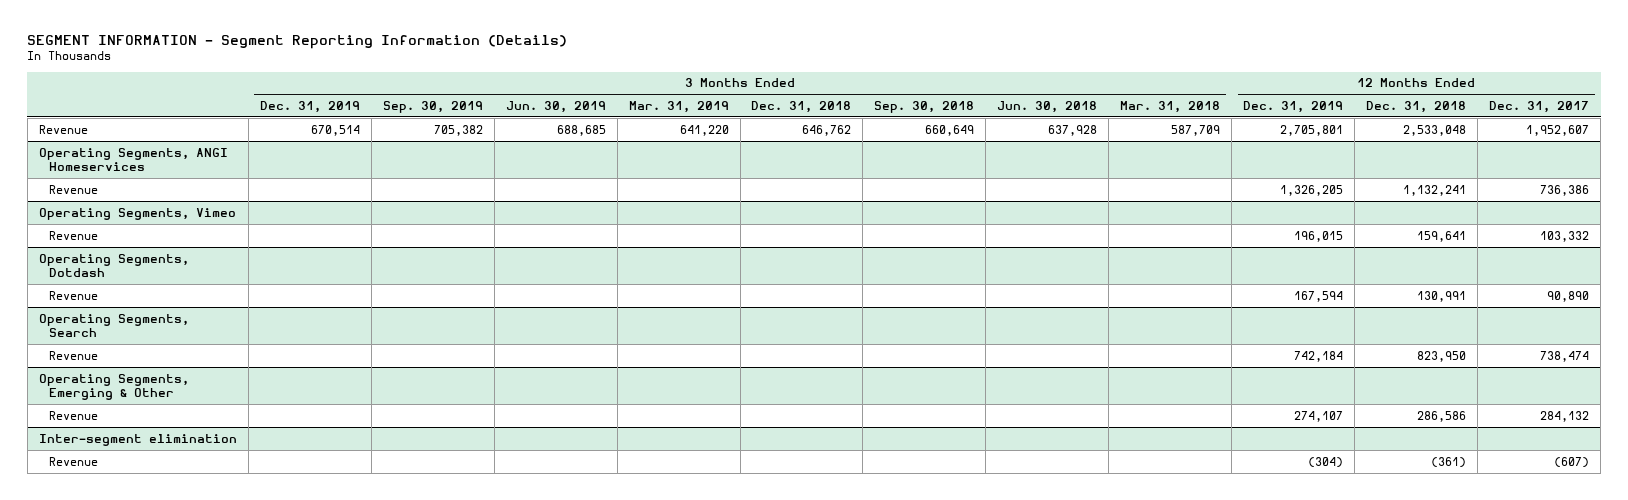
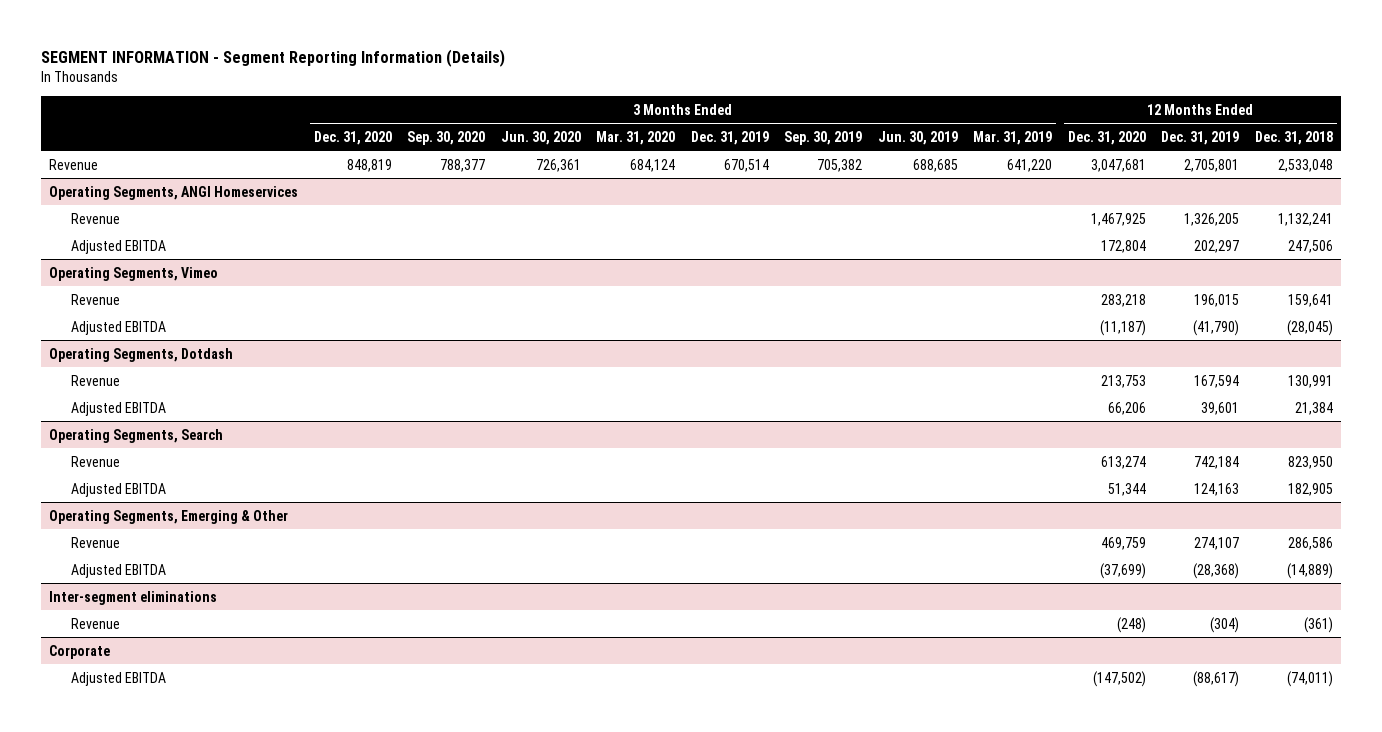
[751,100,852,113] Dec. 31, 2018 -> none
[874,100,975,113] Sep. 30, 2018 -> none
[997,100,1098,113] Jun. 30, 2018 -> none
[1120,100,1221,113] Mar. 31, 2018 -> none
[1489,100,1590,113] Dec. 31, 2017 -> none
none -> [313,130,392,145] Dec. 31, 2020
none -> [407,130,486,145] Sep. 30, 2020
none -> [500,130,581,145] Jun. 30, 2020
none -> [596,130,676,145] Mar. 31, 2020
none -> [1067,130,1146,145] Dec. 31, 2020
none -> [71,239,167,254] Adjusted EBITDA
none -> [71,320,167,335] Adjusted EBITDA
none -> [71,401,167,416] Adjusted EBITDA
none -> [71,482,167,497] Adjusted EBITDA
none -> [71,563,167,578] Adjusted EBITDA
[38,433,237,446] Inter-segment elimination -> [48,590,217,605] Inter-segment eliminations
none -> [48,644,110,659] Corporate
none -> [71,671,167,686] Adjusted EBITDA

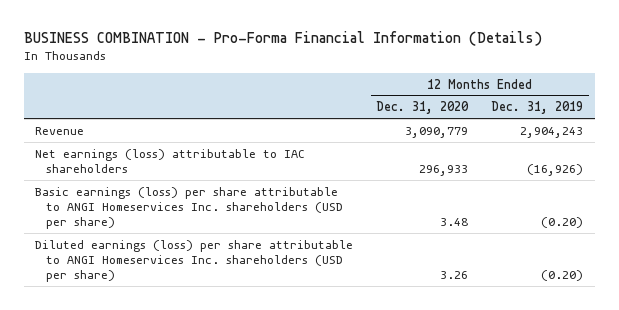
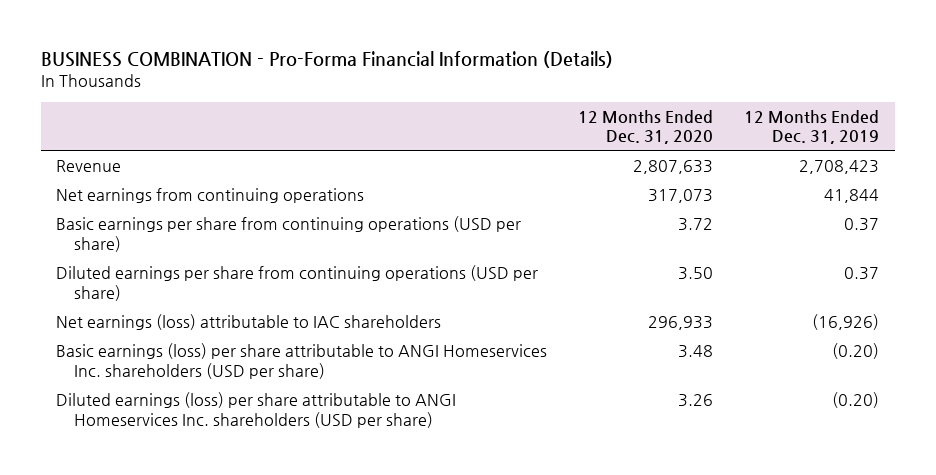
[405,126,469,138] 3,090,779 -> [633,159,714,174] 2,807,633
[520,126,584,138] 2,904,243 -> [799,159,880,174] 2,708,423
none -> [56,187,365,203] Net earnings from continuing operations
none -> [56,215,522,252] Basic earnings per share from continuing operations (USD per share)
none -> [56,264,539,301] Diluted earnings per share from continuing operations (USD per share)

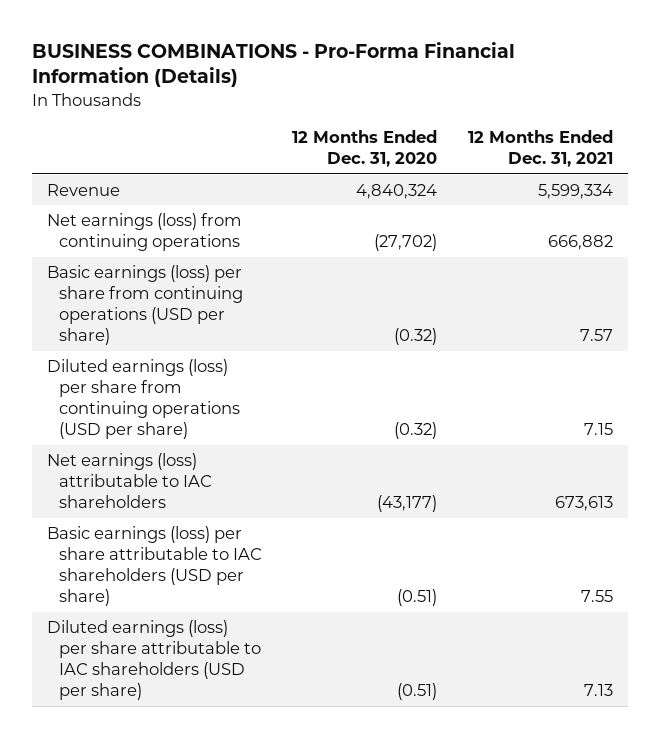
[40,50,613,68] BUSINESS COMBINATION - Pro-Forma Financial Information (Details) -> [31,41,515,88] BUSINESS COMBINATIONS - Pro-Forma Financial Information (Details)
[744,109,880,145] 12 Months Ended Dec. 31, 2019 -> none
none -> [468,130,614,168] 12 Months Ended Dec. 31, 2021
[633,159,714,174] 2,807,633 -> [356,184,438,200] 4,840,324
[56,187,365,203] Net earnings from continuing operations -> [47,213,243,252] Net earnings (loss) from continuing operations
[648,188,714,203] 317,073 -> [374,234,438,252] (27,702)
[56,215,522,252] Basic earnings per share from continuing operations (USD per share) -> [47,265,243,346] Basic earnings (loss) per share from continuing operations (USD per share)
[678,217,714,231] 3.72 -> [394,328,438,346] (0.32)
[56,264,539,301] Diluted earnings per share from continuing operations (USD per share) -> [47,359,240,440] Diluted earnings (loss) per share from continuing operations (USD per share)
[678,266,714,280] 3.50 -> [394,422,438,440] (0.32)
[648,315,714,330] 296,933 -> [377,495,438,513] (43,177)
[56,342,548,379] Basic earnings (loss) per share attributable to ANGI Homeservices Inc. shareholders (USD per share) -> [47,526,262,607] Basic earnings (loss) per share attributable to IAC shareholders (USD per share)
[678,344,714,358] 3.48 -> [397,589,438,607] (0.51)
[56,391,457,428] Diluted earnings (loss) per share attributable to ANGI Homeservices Inc. shareholders (USD per share) -> [47,620,261,701] Diluted earnings (loss) per share attributable to IAC shareholders (USD per share)
[678,393,714,407] 3.26 -> [397,683,438,701] (0.51)

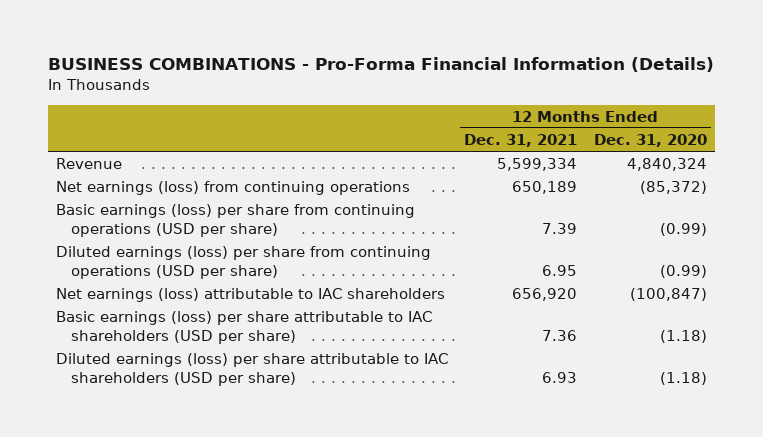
[374,234,438,252] (27,702) -> [639,180,707,194] (85,372)
[548,235,614,251] 666,882 -> [512,180,578,194] 650,189
[394,328,438,346] (0.32) -> [659,222,707,236] (0.99)
[580,329,614,342] 7.57 -> [542,222,578,234] 7.39
[394,422,438,440] (0.32) -> [659,264,707,278] (0.99)
[584,423,614,436] 7.15 -> [542,264,578,276] 6.95
[377,495,438,513] (43,177) -> [629,287,707,301] (100,847)
[555,496,614,512] 673,613 -> [512,287,578,301] 656,920
[397,589,438,607] (0.51) -> [659,329,707,343] (1.18)
[581,590,614,603] 7.55 -> [542,329,578,341] 7.36
[397,683,438,701] (0.51) -> [659,371,707,385] (1.18)
[584,684,614,697] 7.13 -> [542,371,578,383] 6.93

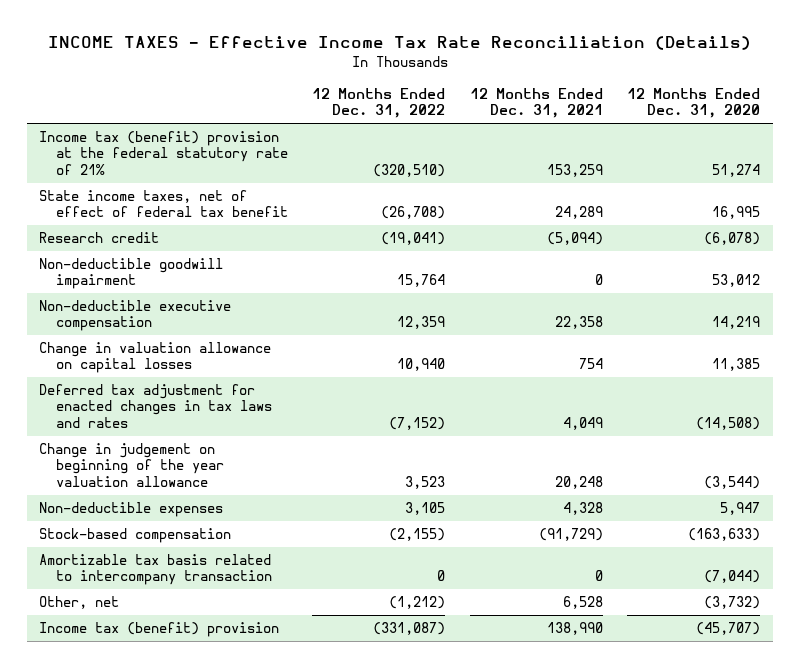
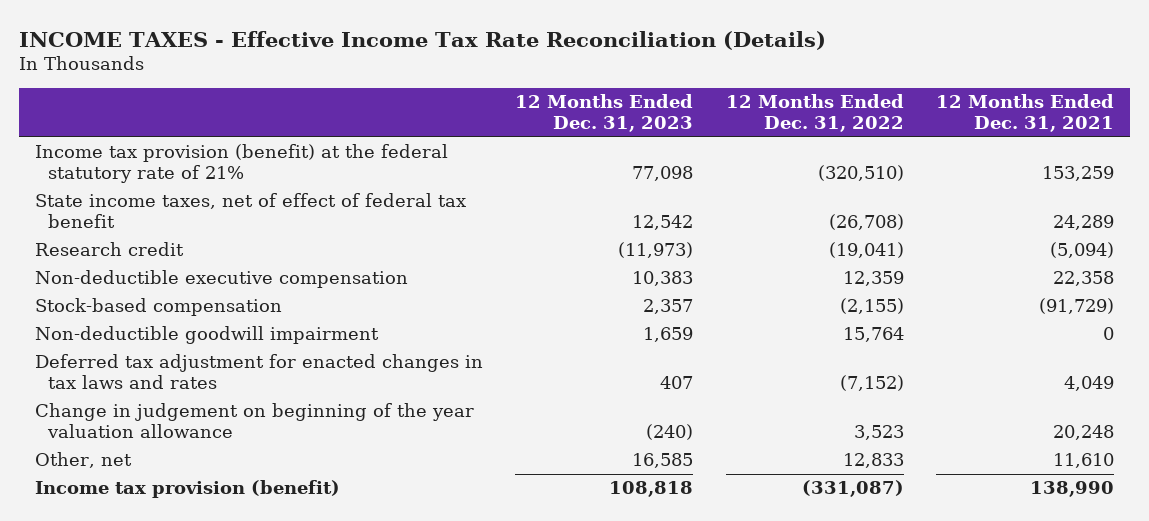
[627,88,761,119] 12 Months Ended Dec. 31, 2020 -> none
none -> [515,94,694,133] 12 Months Ended Dec. 31, 2023
[39,131,288,175] Income tax (benefit) provision at the federal statutory rate of 21% -> [35,144,449,184] Income tax provision (benefit) at the federal statutory rate of 21%
[39,342,272,374] Change in valuation allowance on capital losses -> none
[39,528,232,544] Stock-based compensation -> [35,298,283,317] Stock-based compensation
[39,258,224,290] Non-deductible goodwill impairment -> [35,326,380,345] Non-deductible goodwill impairment
[39,502,224,518] Non-deductible expenses -> none
[39,554,272,586] Amortizable tax basis related to intercompany transaction -> none
[389,596,446,610] (1,212) -> [842,453,904,469] 12,833
[562,596,603,610] 6,528 -> [1052,453,1114,469] 11,610
[39,622,280,638] Income tax (benefit) provision -> [35,480,341,499] Income tax provision (benefit)

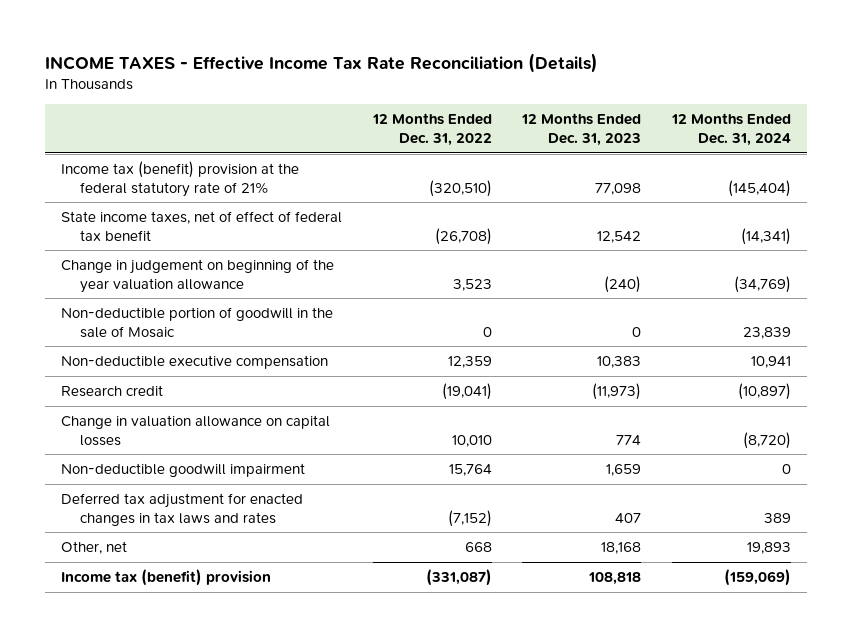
[935,94,1114,133] 12 Months Ended Dec. 31, 2021 -> none
none -> [671,113,792,147] 12 Months Ended Dec. 31, 2024
[35,144,449,184] Income tax provision (benefit) at the federal statutory rate of 21% -> [60,160,299,197] Income tax (benefit) provision at the federal statutory rate of 21%
[35,403,475,439] Change in judgement on beginning of the year valuation allowance -> [60,258,334,293] Change in judgement on beginning of the year valuation allowance
none -> [60,306,333,338] Non-deductible portion of goodwill in the sale of Mosaic
[35,298,283,317] Stock-based compensation -> none
[35,242,185,257] Research credit -> [60,384,163,397] Research credit
none -> [60,414,330,446] Change in valuation allowance on capital losses
[632,453,694,469] 16,585 -> [601,541,642,554] 18,168
[842,453,904,469] 12,833 -> [464,541,492,552] 668
[35,480,341,499] Income tax provision (benefit) -> [60,568,271,586] Income tax (benefit) provision

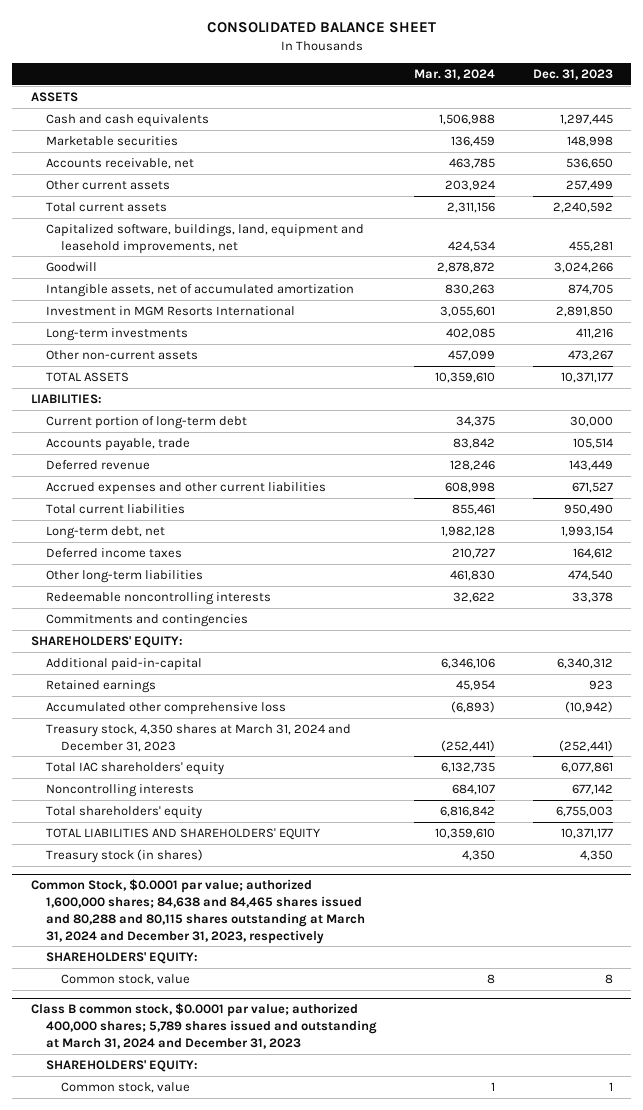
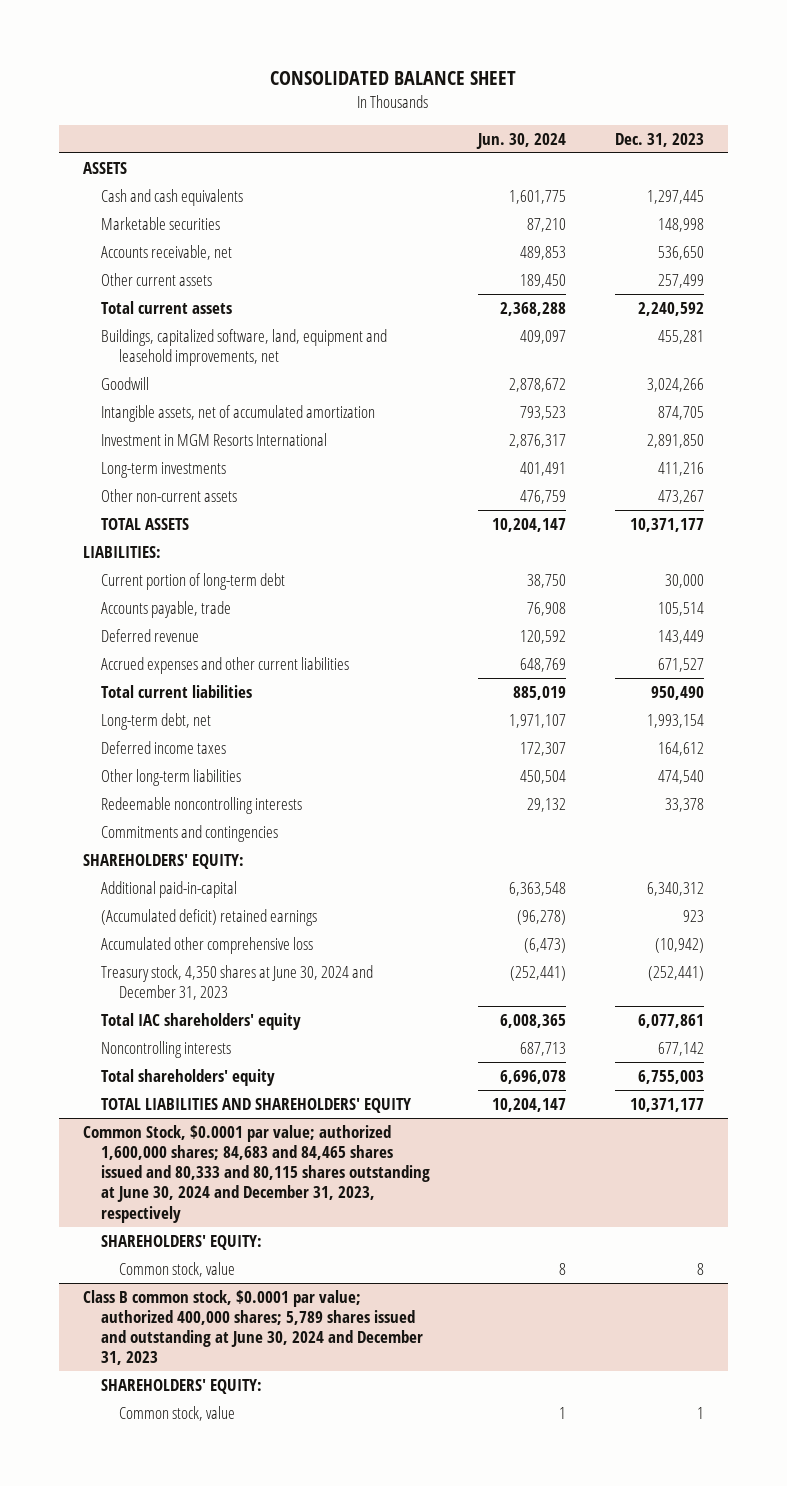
[414,69,496,81] Mar. 31, 2024 -> none
none -> [476,132,567,149] Jun. 30, 2024
[45,224,364,254] Capitalized software, buildings, land, equipment and leasehold improvements, net -> [100,328,387,367] Buildings, capitalized software, land, equipment and leasehold improvements, net
[45,680,156,694] Retained earnings -> [100,908,317,926] (Accumulated deficit) retained earnings
[45,724,351,752] Treasury stock, 4,350 shares at March 31, 2024 and December 31, 2023 -> [100,964,373,1001] Treasury stock, 4,350 shares at June 30, 2024 and December 31, 2023
[45,849,203,864] Treasury stock (in shares) -> none
[30,879,365,944] Common Stock, $0.0001 par value; authorized 1,600,000 shares; 84,638 and 84,465 shares issued and 80,288 and 80,115 shares outstanding at March 31, 2024 and December 31, 2023, respectively -> [82,1124,430,1223] Common Stock, $0.0001 par value; authorized 1,600,000 shares; 84,683 and 84,465 shares issued and 80,333 and 80,115 shares outstanding at June 30, 2024 and December 31, 2023, respectively
[30,1003,377,1049] Class B common stock, $0.0001 par value; authorized 400,000 shares; 5,789 shares issued and outstanding at March 31, 2024 and December 31, 2023 -> [82,1289,423,1366] Class B common stock, $0.0001 par value; authorized 400,000 shares; 5,789 shares issued and outstanding at June 30, 2024 and December 31, 2023

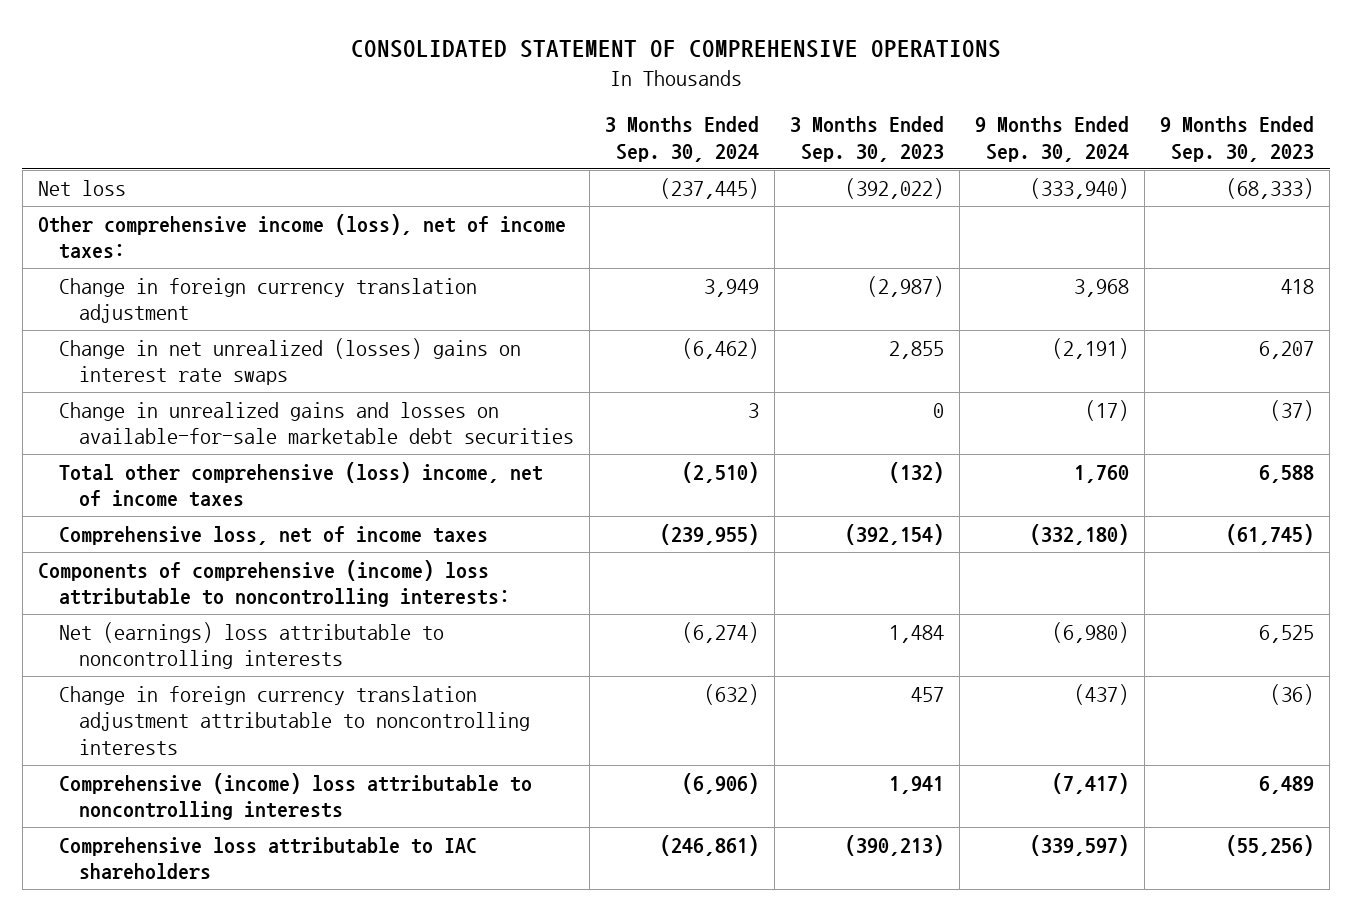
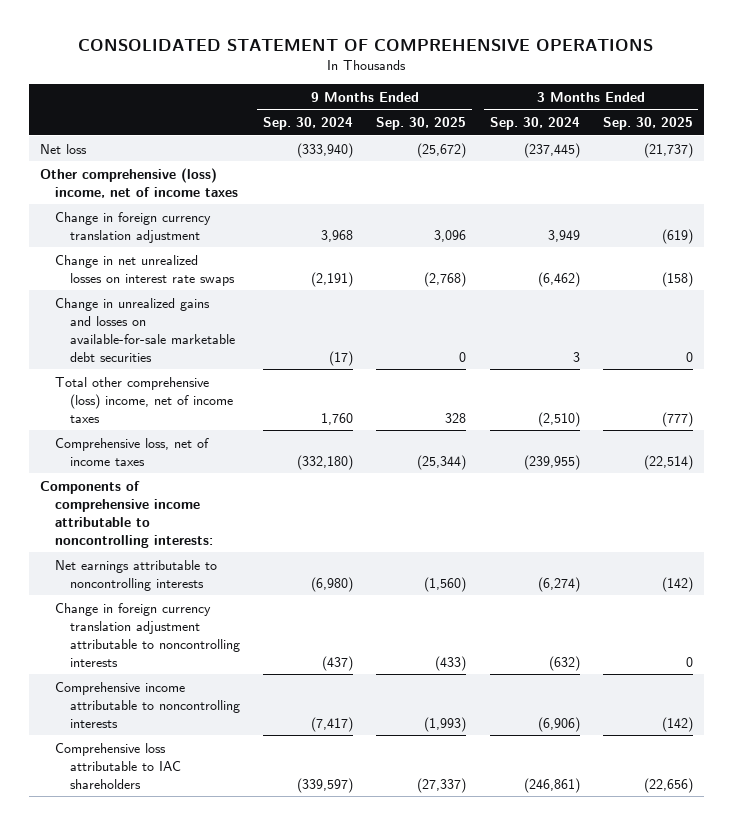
[790,115,945,162] 3 Months Ended Sep. 30, 2023 -> none
[1160,115,1315,162] 9 Months Ended Sep. 30, 2023 -> none
none -> [376,116,467,130] Sep. 30, 2025
none -> [602,116,693,130] Sep. 30, 2025
[37,213,566,260] Other comprehensive income (loss), net of income taxes: -> [40,167,239,198] Other comprehensive (loss) income, net of income taxes
[58,337,521,386] Change in net unrealized (losses) gains on interest rate swaps -> [55,254,236,286] Change in net unrealized losses on interest rate swaps
[37,559,510,608] Components of comprehensive (income) loss attributable to noncontrolling interests: -> [40,480,214,548] Components of comprehensive income attributable to noncontrolling interests:
[58,621,444,670] Net (earnings) loss attributable to noncontrolling interests -> [55,559,218,591] Net earnings attributable to noncontrolling interests
[58,772,532,821] Comprehensive (income) loss attributable to noncontrolling interests -> [55,681,241,728] Comprehensive income attributable to noncontrolling interests

